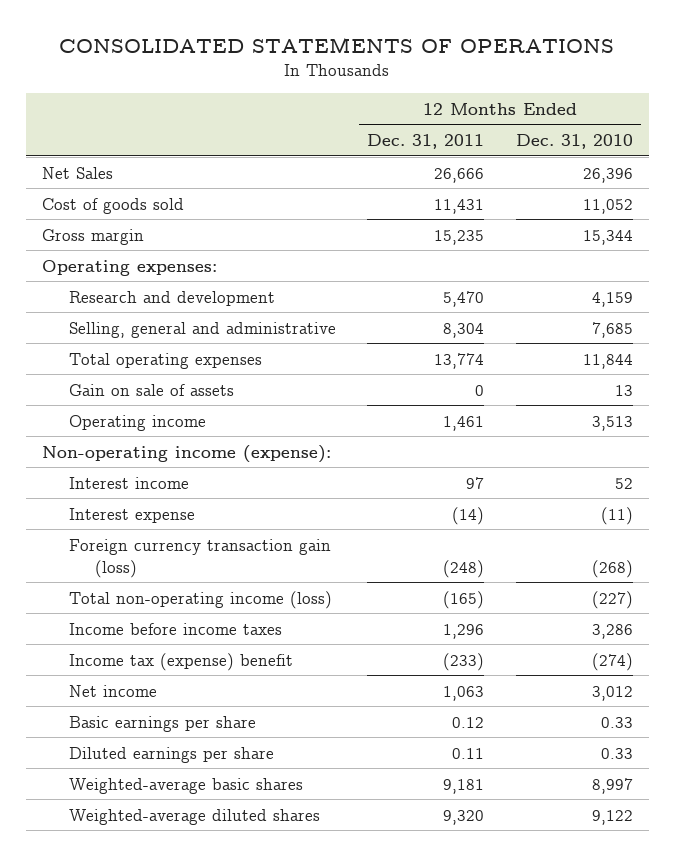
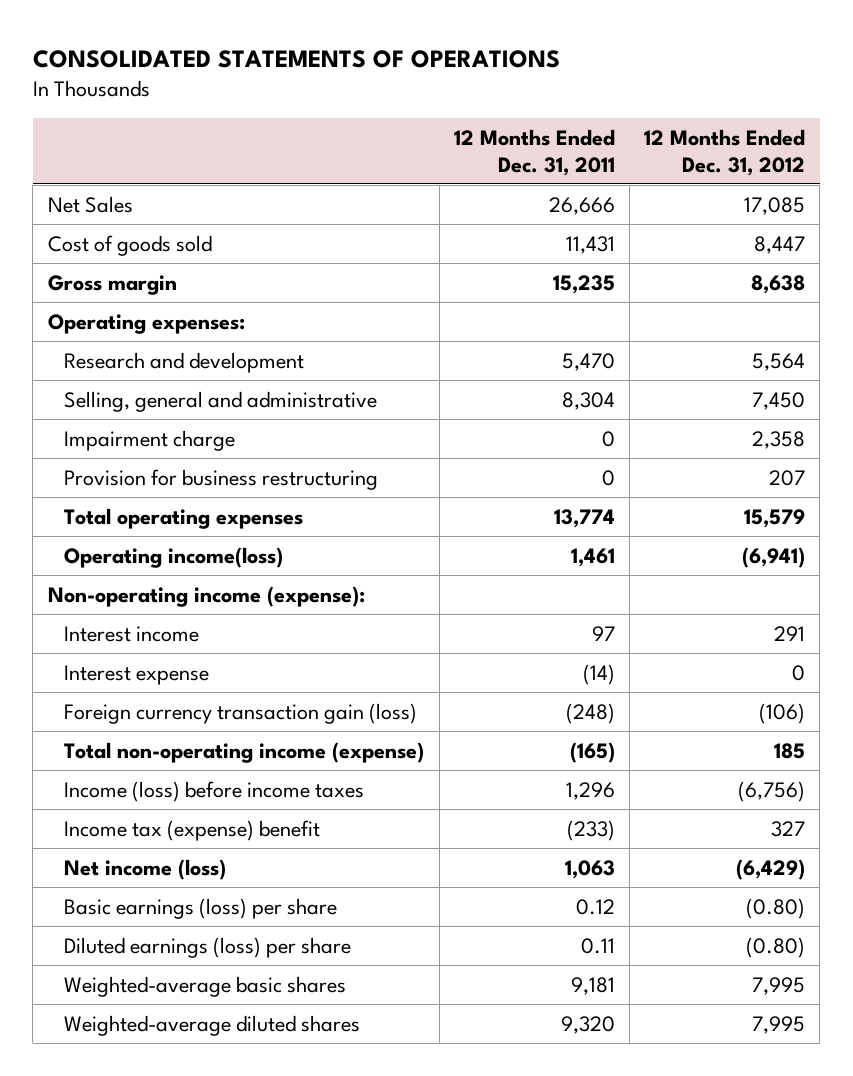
[515,133,633,149] Dec. 31, 2010 -> none
none -> [644,128,806,176] 12 Months Ended Dec. 31, 2012
none -> [64,429,236,451] Impairment charge
none -> [64,468,379,490] Provision for business restructuring
[68,383,234,396] Gain on sale of assets -> none
[68,414,206,431] Operating income -> [64,546,284,568] Operating income(loss)
[68,590,332,609] Total non-operating income (loss) -> [64,741,425,763] Total non-operating income (expense)
[68,622,282,635] Income before income taxes -> [64,780,365,802] Income (loss) before income taxes
[68,684,157,697] Net income -> [64,858,227,880] Net income (loss)
[68,715,256,732] Basic earnings per share -> [64,897,338,919] Basic earnings (loss) per share
[68,746,274,763] Diluted earnings per share -> [64,936,352,958] Diluted earnings (loss) per share

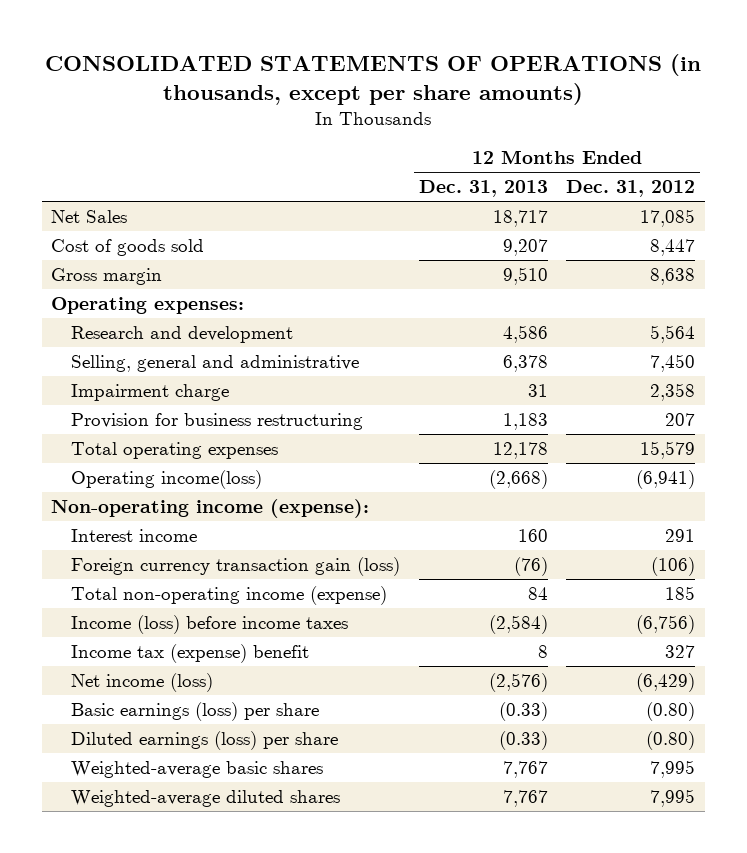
[32,49,560,68] CONSOLIDATED STATEMENTS OF OPERATIONS -> [45,53,702,105] CONSOLIDATED STATEMENTS OF OPERATIONS (in thousands, except per share amounts)
[453,128,615,176] 12 Months Ended Dec. 31, 2011 -> none
none -> [418,180,548,198] Dec. 31, 2013
[64,664,210,685] Interest expense -> none

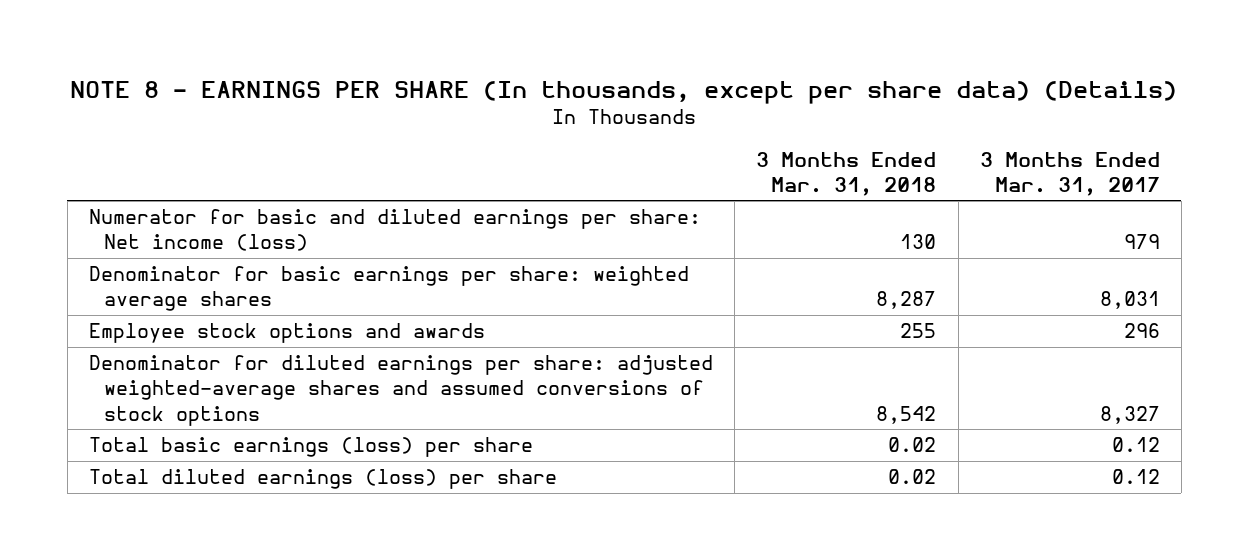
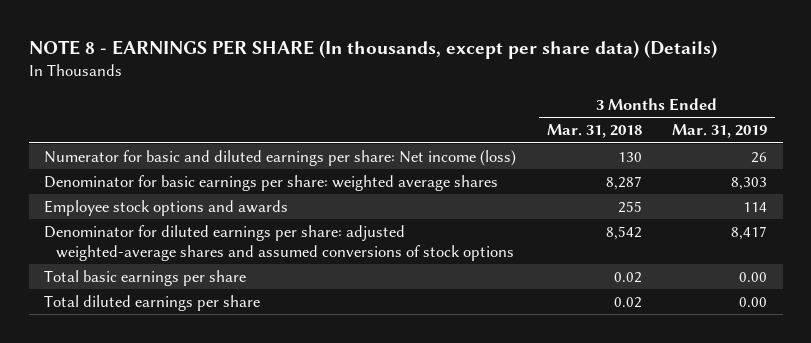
[979,151,1160,197] 3 Months Ended Mar. 31, 2017 -> none
none -> [672,124,768,139] Mar. 31, 2019
[89,437,534,458] Total basic earnings (loss) per share -> [44,269,247,286] Total basic earnings per share
[89,469,558,490] Total diluted earnings (loss) per share -> [44,294,261,311] Total diluted earnings per share

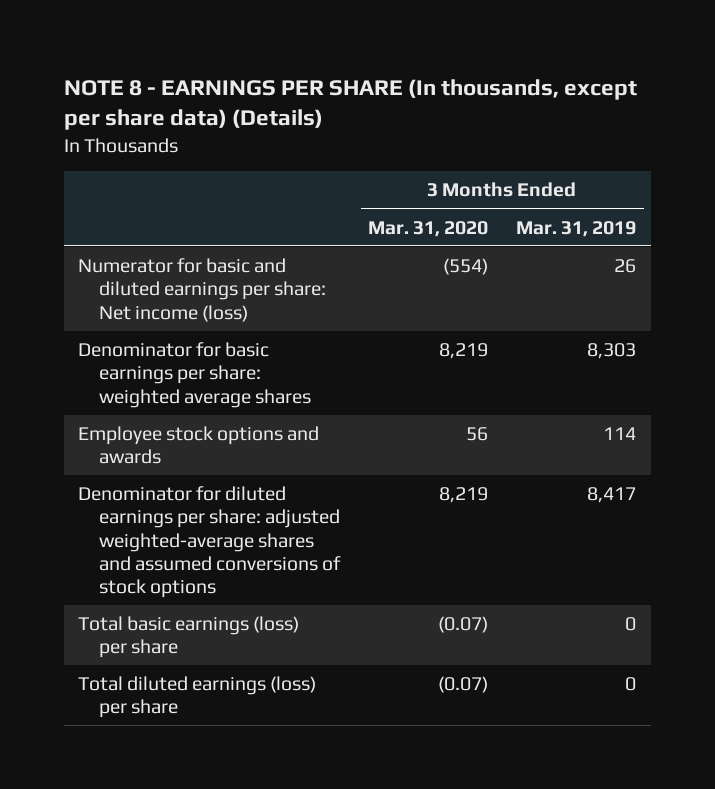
[546,124,642,139] Mar. 31, 2018 -> none
none -> [368,220,489,237] Mar. 31, 2020
[44,269,247,286] Total basic earnings per share -> [78,616,300,659] Total basic earnings (loss) per share
[739,271,768,282] 0.00 -> [625,617,637,632] 0
[44,294,261,311] Total diluted earnings per share -> [78,676,317,719] Total diluted earnings (loss) per share
[739,296,768,307] 0.00 -> [625,677,637,692] 0

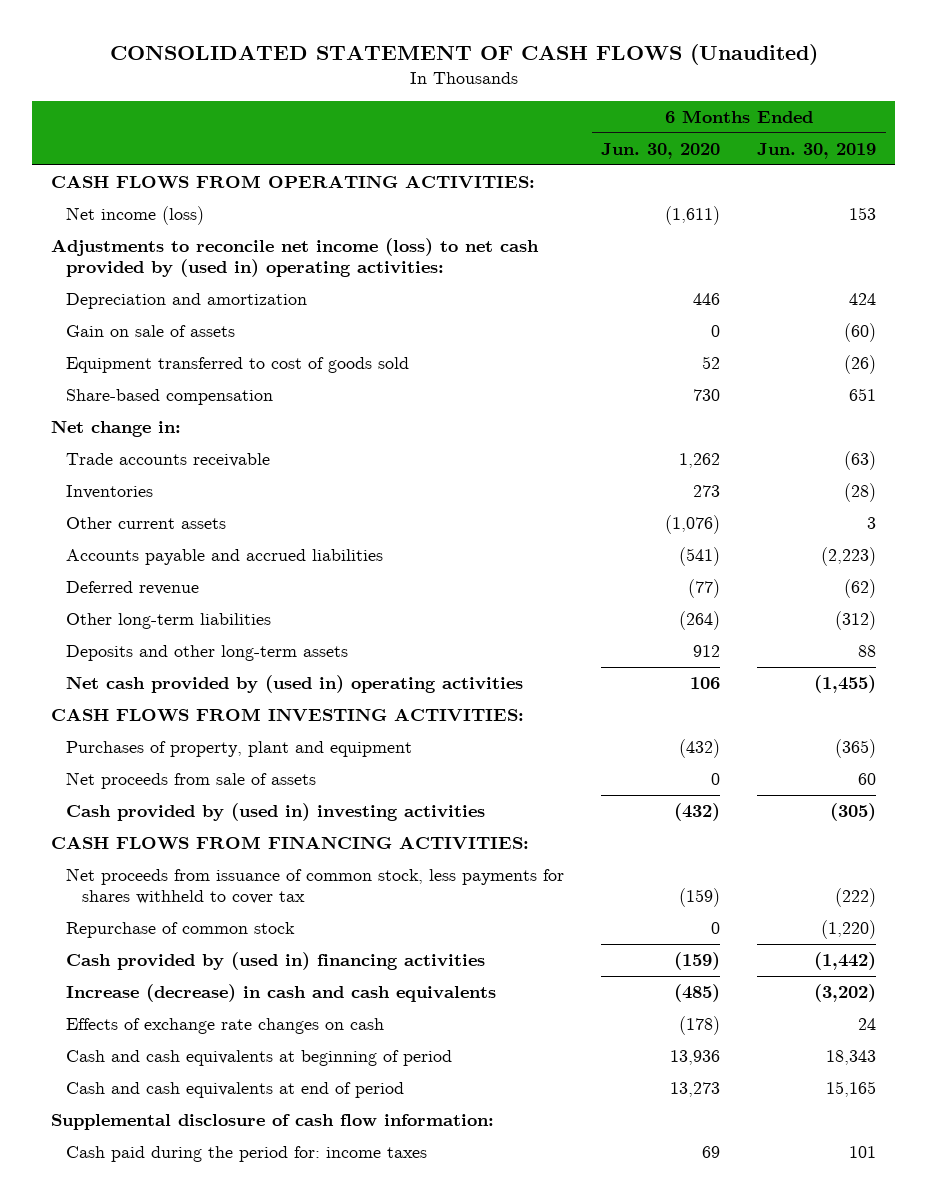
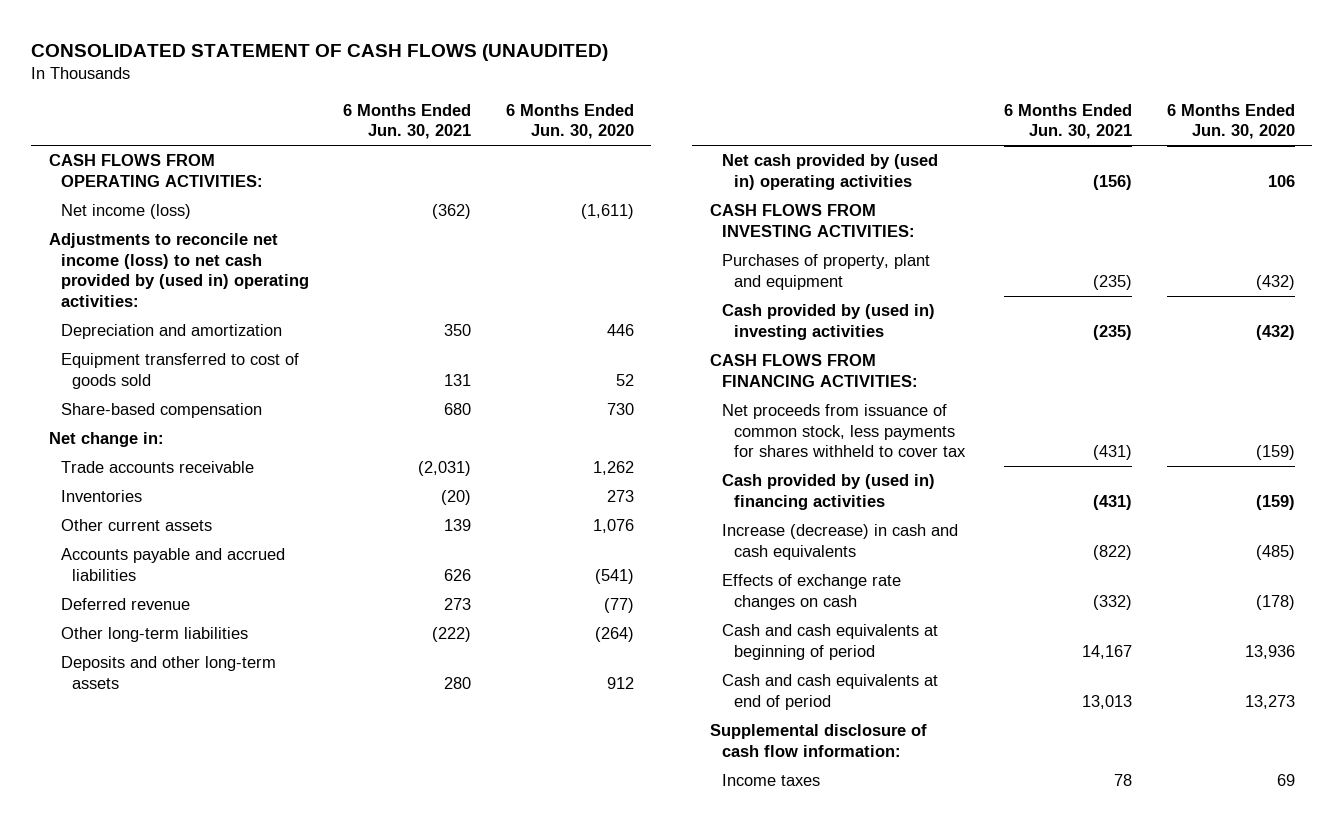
[109,43,818,65] CONSOLIDATED STATEMENT OF CASH FLOWS (Unaudited) -> [31,43,609,61] CONSOLIDATED STATEMENT OF CASH FLOWS (UNAUDITED)
[757,142,877,159] Jun. 30, 2019 -> none
none -> [343,103,472,140] 6 Months Ended Jun. 30, 2021
[66,324,236,337] Gain on sale of assets -> none
[665,514,721,534] (1,076) -> [592,519,634,534] 1,076
[66,771,317,789] Net proceeds from sale of assets -> none
[66,921,296,938] Repurchase of common stock -> none
[66,1145,428,1162] Cash paid during the period for: income taxes -> [721,774,820,787] Income taxes

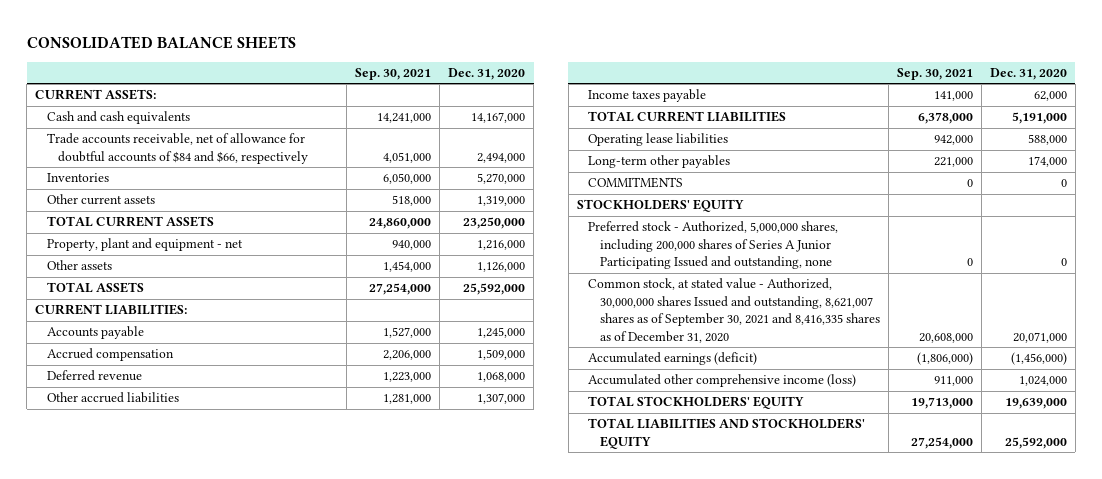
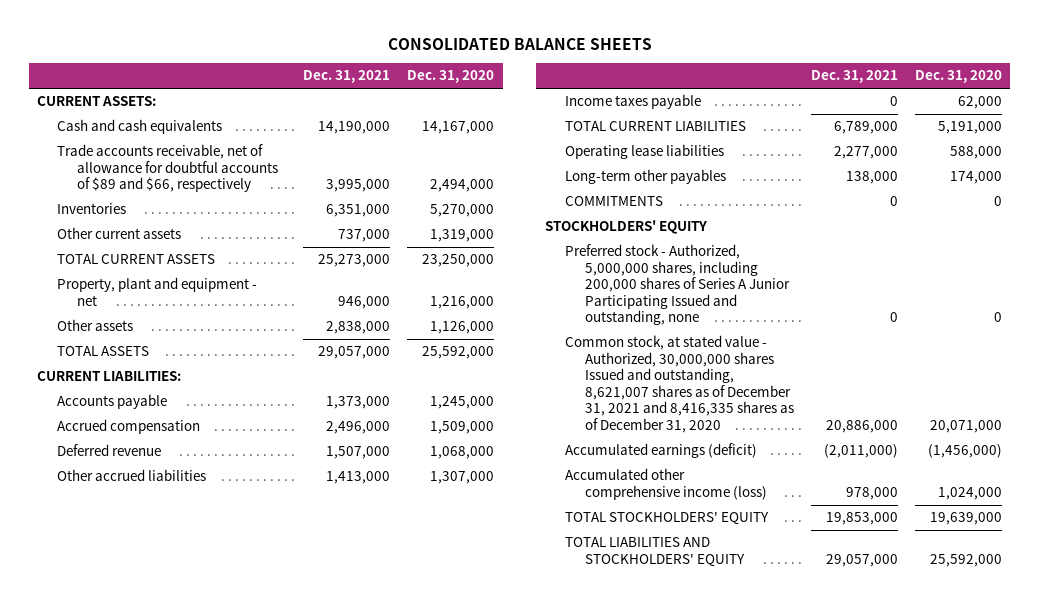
[355,67,432,80] Sep. 30, 2021 -> none
none -> [303,70,391,84] Dec. 31, 2021
[46,133,309,164] Trade accounts receivable, net of allowance for doubtful accounts of $84 and $66, respectively -> [57,144,279,193] Trade accounts receivable, net of allowance for doubtful accounts of $89 and $66, respectively
[588,278,880,343] Common stock, at stated value - Authorized, 30,000,000 shares Issued and outstanding, 8,621,007 shares as of September 30, 2021 and 8,416,335 shares as of December 31, 2020 -> [564,335,794,433] Common stock, at stated value - Authorized, 30,000,000 shares Issued and outstanding, 8,621,007 shares as of December 31, 2021 and 8,416,335 shares as of December 31, 2020

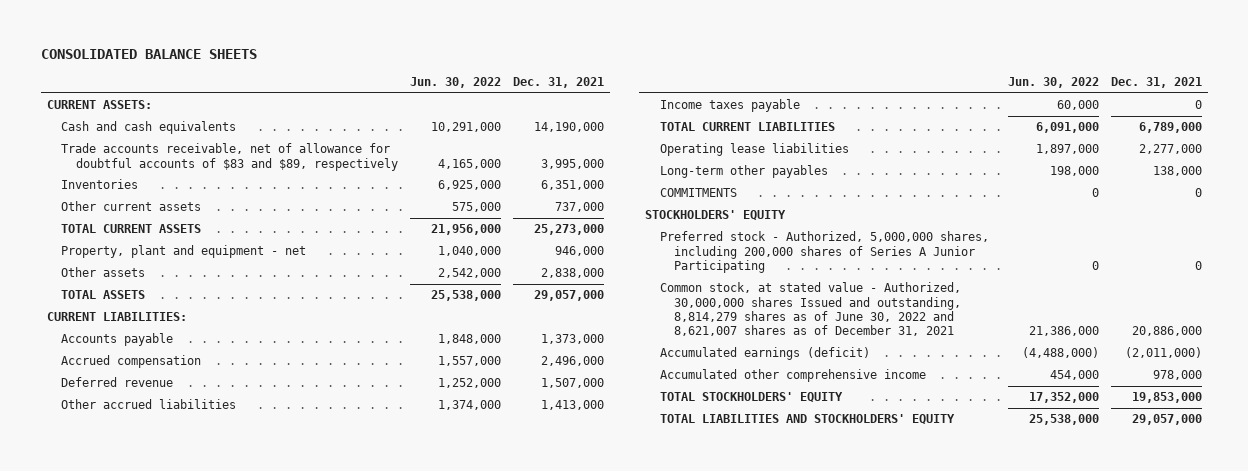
[407,70,495,84] Dec. 31, 2020 -> none
none -> [409,76,501,88] Jun. 30, 2022
[57,144,279,193] Trade accounts receivable, net of allowance for doubtful accounts of $89 and $66, respectively -> [61,143,398,171] Trade accounts receivable, net of allowance for doubtful accounts of $83 and $89, respectively
[564,244,790,326] Preferred stock - Authorized, 5,000,000 shares, including 200,000 shares of Series A Junior Participating Issued and outstanding, none -> [659,231,989,273] Preferred stock - Authorized, 5,000,000 shares, including 200,000 shares of Series A Junior Participating
[564,335,794,433] Common stock, at stated value - Authorized, 30,000,000 shares Issued and outstanding, 8,621,007 shares as of December 31, 2021 and 8,416,335 shares as of December 31, 2020 -> [659,282,962,337] Common stock, at stated value - Authorized, 30,000,000 shares Issued and outstanding, 8,814,279 shares as of June 30, 2022 and 8,621,007 shares as of December 31, 2021
[564,468,767,500] Accumulated other comprehensive income (loss) -> [659,369,926,383] Accumulated other comprehensive income

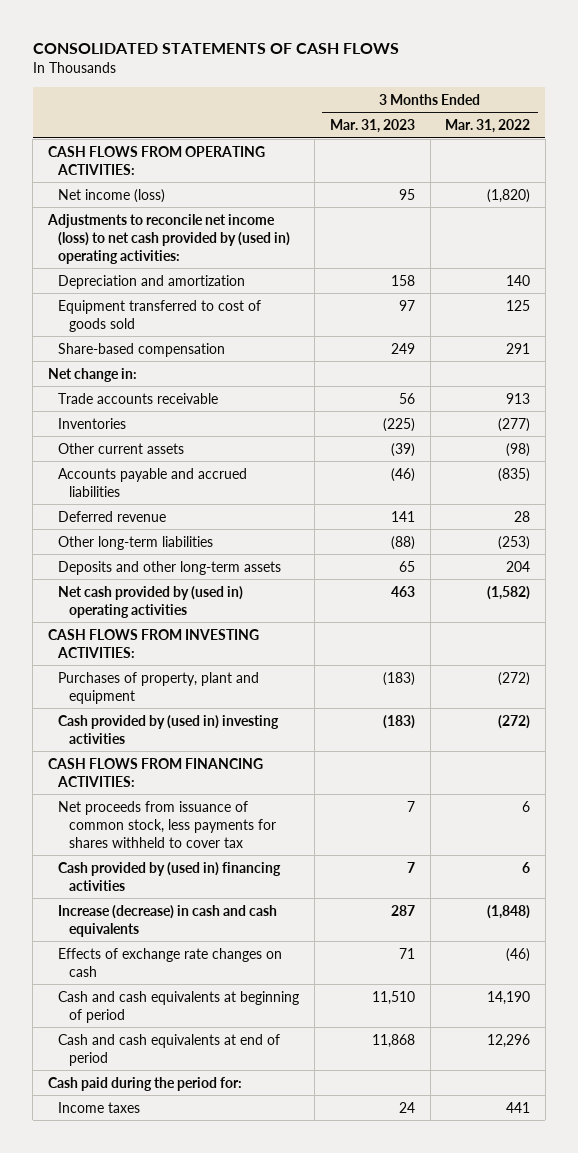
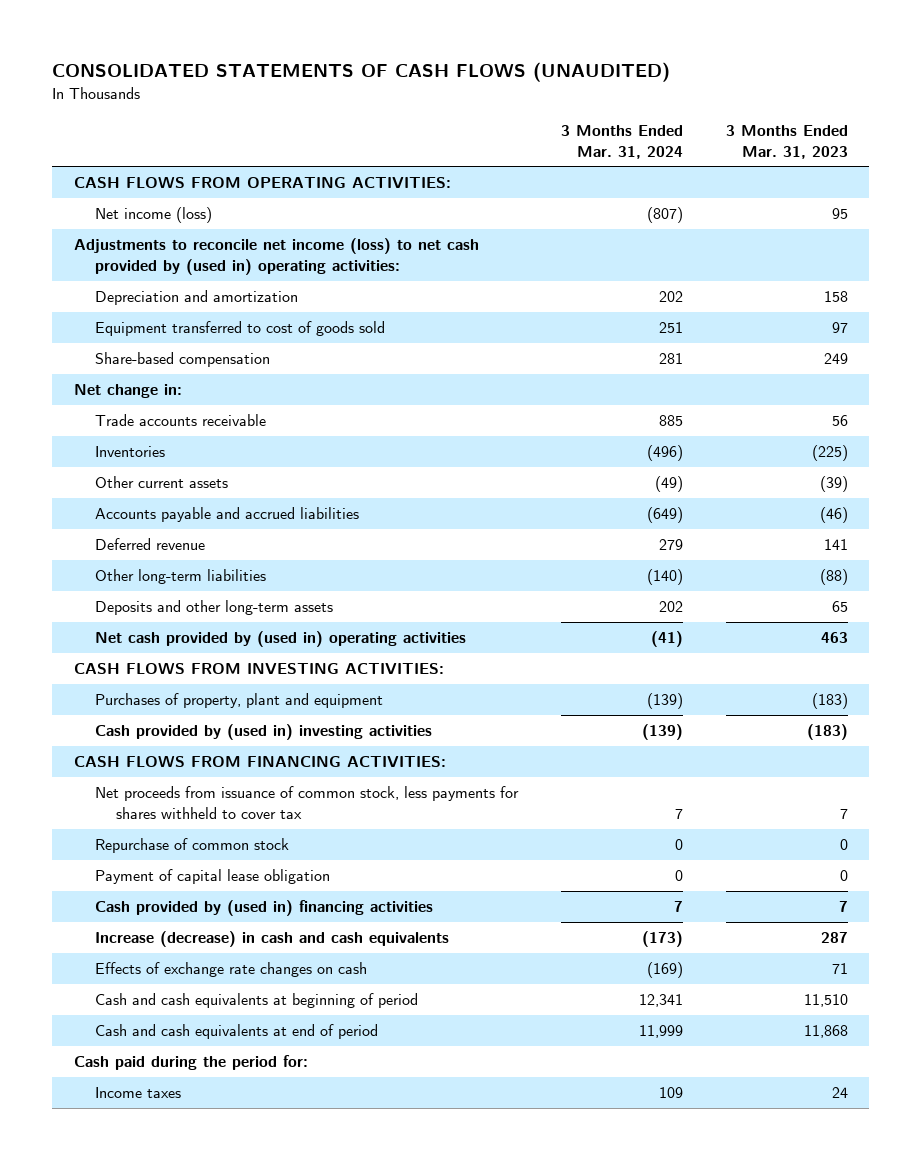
[32,43,399,55] CONSOLIDATED STATEMENTS OF CASH FLOWS -> [51,61,670,82] CONSOLIDATED STATEMENTS OF CASH FLOWS (UNAUDITED)
[445,119,531,134] Mar. 31, 2022 -> none
none -> [560,124,683,159] 3 Months Ended Mar. 31, 2024
none -> [94,838,289,854] Repurchase of common stock
none -> [94,869,330,885] Payment of capital lease obligation

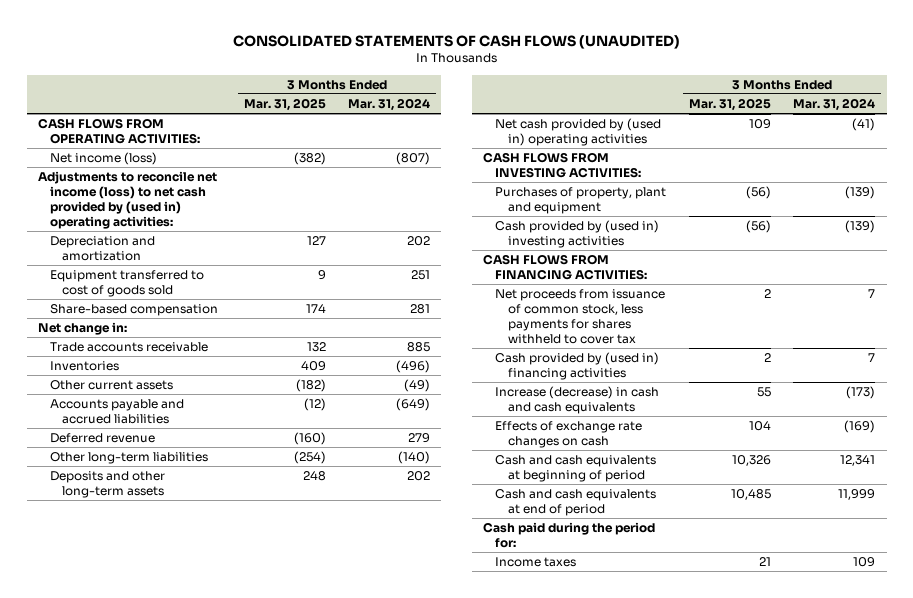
[725,124,848,159] 3 Months Ended Mar. 31, 2023 -> none
none -> [243,98,326,112] Mar. 31, 2025
[94,838,289,854] Repurchase of common stock -> none
[94,869,330,885] Payment of capital lease obligation -> none

